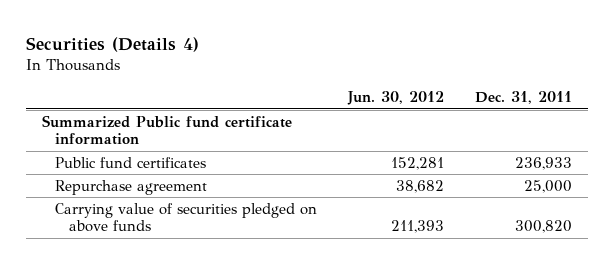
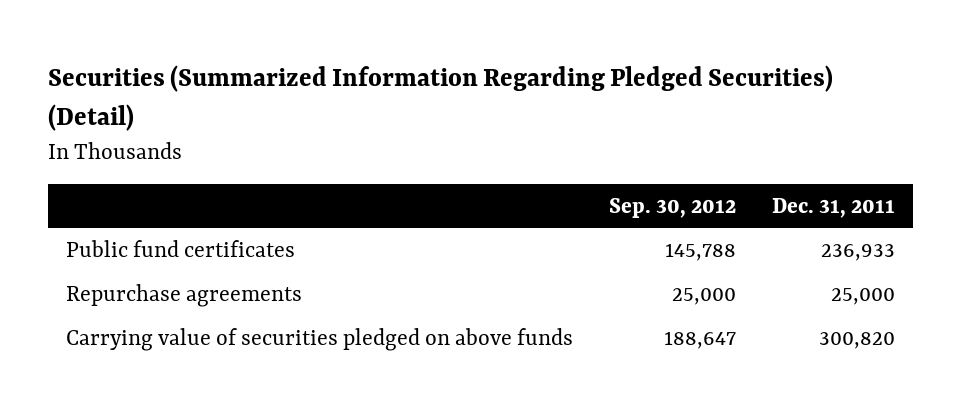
[26,36,200,52] Securities (Details 4) -> [47,65,833,132] Securities (Summarized Information Regarding Pledged Securities) (Detail)
[347,91,445,106] Jun. 30, 2012 -> none
none -> [608,197,736,218] Sep. 30, 2012
[41,114,292,146] Summarized Public fund certificate information -> none
[55,179,208,195] Repurchase agreement -> [65,283,302,307] Repurchase agreements

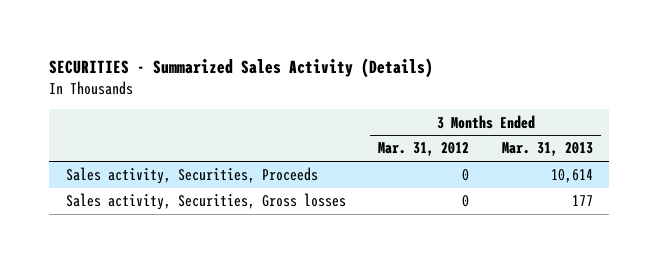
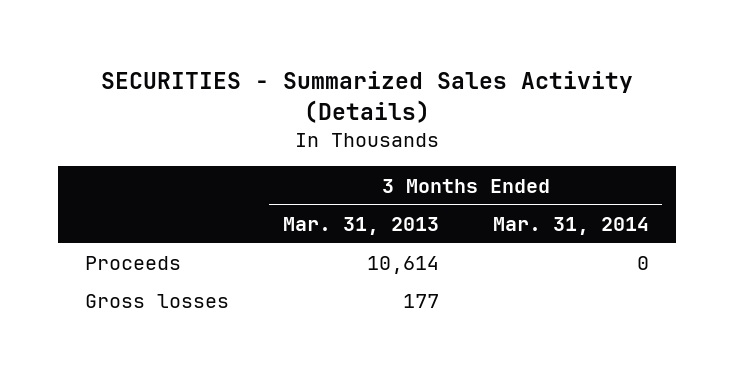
[378,142,470,157] Mar. 31, 2012 -> none
none -> [492,216,649,235] Mar. 31, 2014
[65,167,318,185] Sales activity, Securities, Proceeds -> [84,256,181,271] Proceeds
[65,193,346,211] Sales activity, Securities, Gross losses -> [84,294,229,309] Gross losses

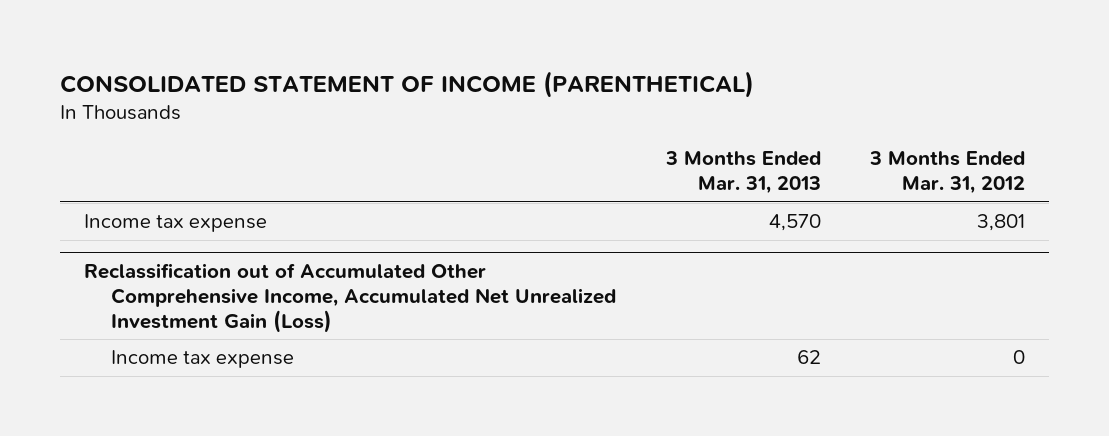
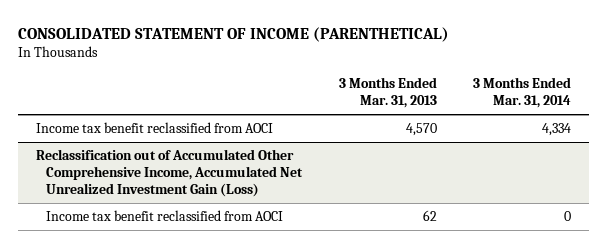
[868,151,1025,195] 3 Months Ended Mar. 31, 2012 -> none
none -> [472,76,571,109] 3 Months Ended Mar. 31, 2014
[84,214,268,233] Income tax expense -> [36,121,274,133] Income tax benefit reclassified from AOCI
[111,350,295,369] Income tax expense -> [46,209,284,221] Income tax benefit reclassified from AOCI

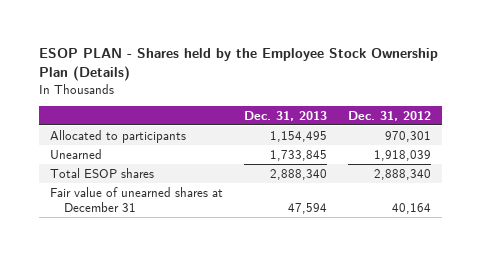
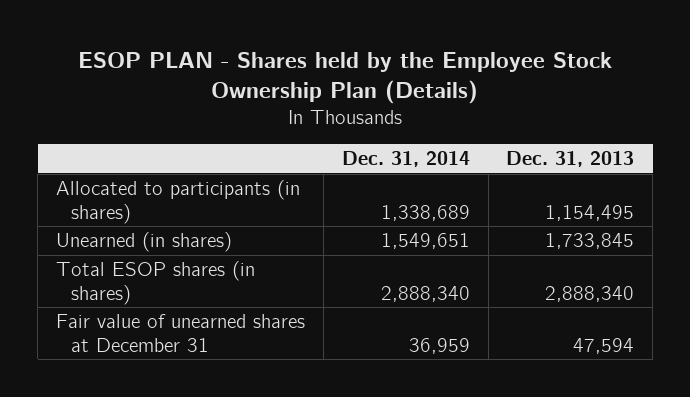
[348,110,432,121] Dec. 31, 2012 -> none
none -> [341,151,470,168] Dec. 31, 2014
[49,129,186,143] Allocated to participants -> [55,180,300,224] Allocated to participants (in shares)
[49,148,102,159] Unearned -> [55,232,232,253] Unearned (in shares)
[49,167,154,178] Total ESOP shares -> [55,261,255,305] Total ESOP shares (in shares)

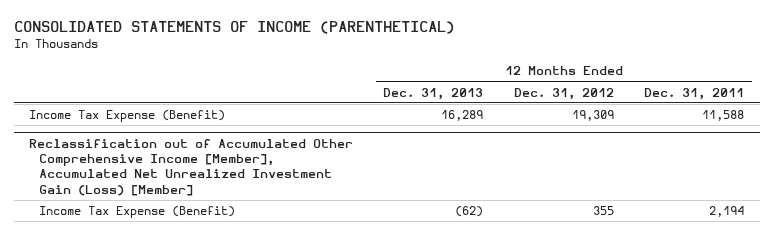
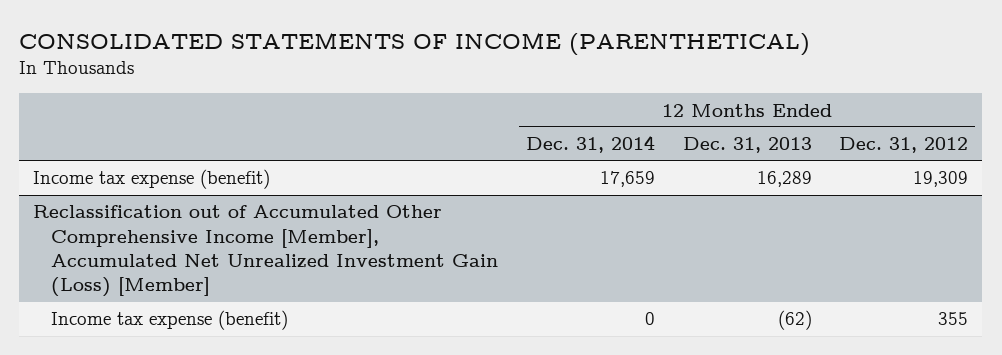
[644,87,745,100] Dec. 31, 2011 -> none
none -> [525,135,655,154] Dec. 31, 2014
[28,110,225,123] Income Tax Expense (Benefit) -> [33,169,271,190] Income tax expense (benefit)
[39,206,236,219] Income Tax Expense (Benefit) -> [50,310,288,331] Income tax expense (benefit)

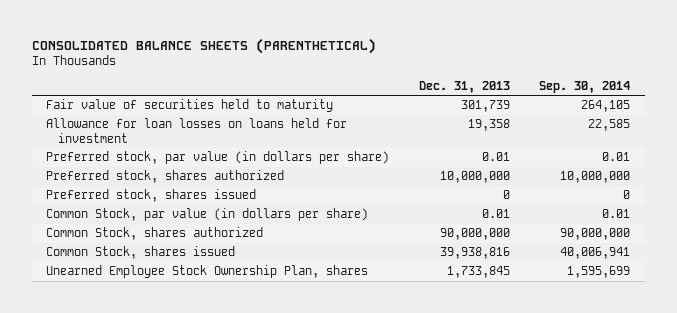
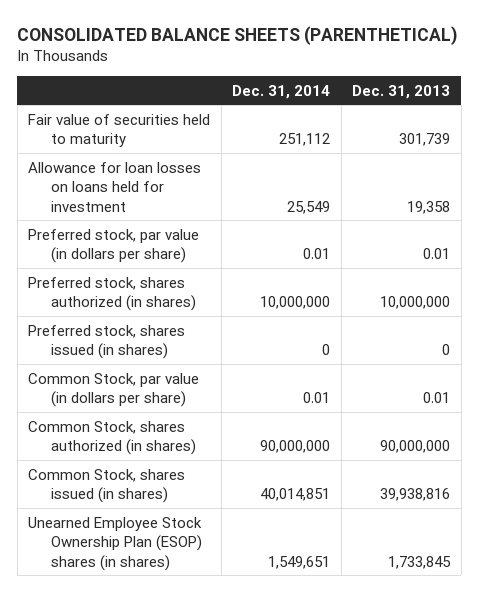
[539,81,631,94] Sep. 30, 2014 -> none
none -> [232,84,331,99] Dec. 31, 2014
[46,170,285,184] Preferred stock, shares authorized -> [28,276,196,312] Preferred stock, shares authorized (in shares)
[46,189,257,203] Preferred stock, shares issued -> [28,324,186,360] Preferred stock, shares issued (in shares)
[46,227,264,241] Common Stock, shares authorized -> [28,420,196,456] Common Stock, shares authorized (in shares)
[46,246,236,260] Common Stock, shares issued -> [28,468,186,504] Common Stock, shares issued (in shares)
[46,265,369,279] Unearned Employee Stock Ownership Plan, shares -> [28,516,203,571] Unearned Employee Stock Ownership Plan (ESOP) shares (in shares)

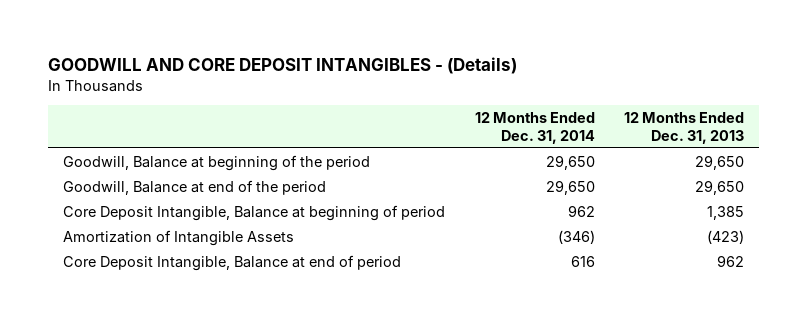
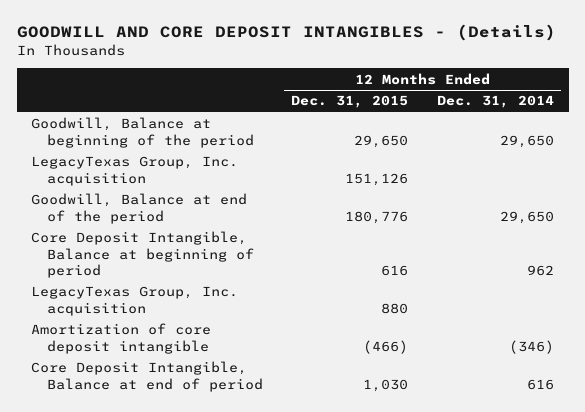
[624,112,745,144] 12 Months Ended Dec. 31, 2013 -> none
none -> [291,95,409,109] Dec. 31, 2015
none -> [31,156,239,186] LegacyTexas Group, Inc. acquisition
none -> [31,286,239,316] LegacyTexas Group, Inc. acquisition
[62,229,294,246] Amortization of Intangible Assets -> [31,323,212,354] Amortization of core deposit intangible

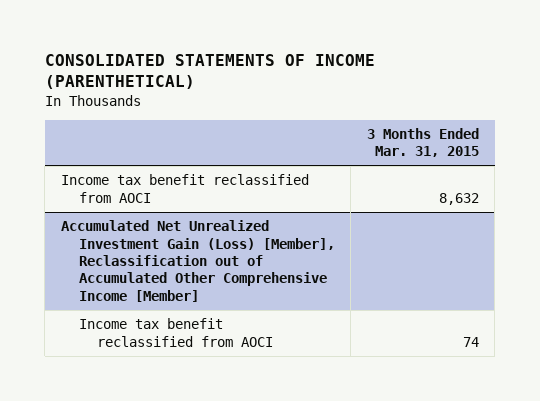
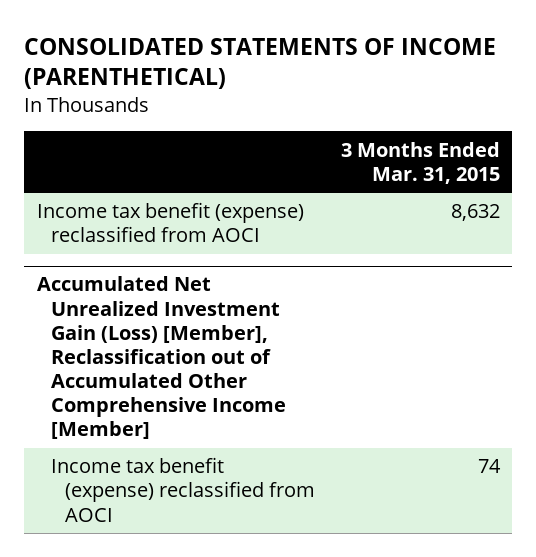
[60,174,309,203] Income tax benefit reclassified from AOCI -> [36,202,304,243] Income tax benefit (expense) reclassified from AOCI
[78,318,273,347] Income tax benefit reclassified from AOCI -> [50,457,316,522] Income tax benefit (expense) reclassified from AOCI

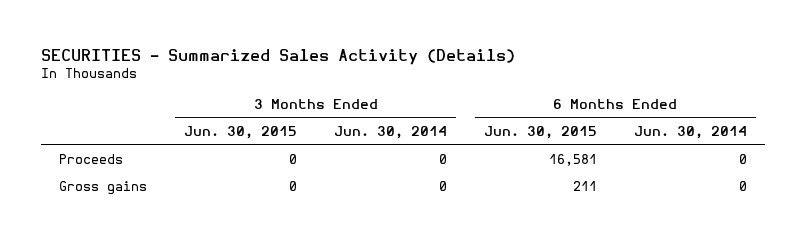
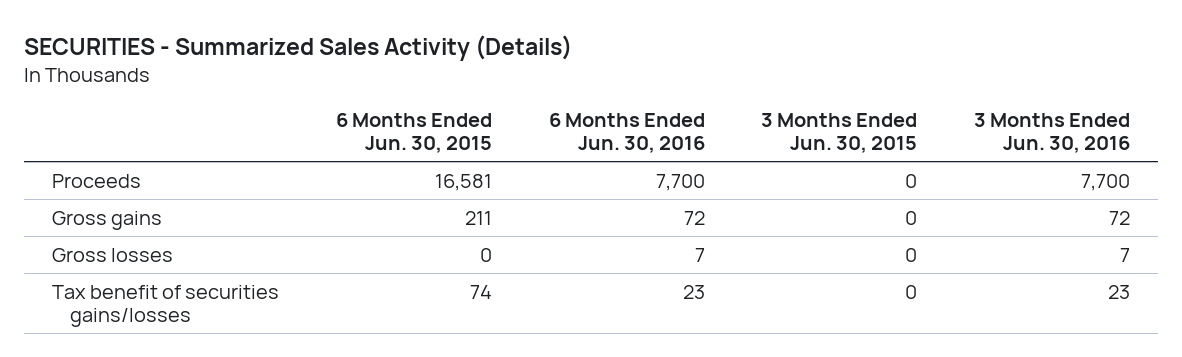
[334,126,448,140] Jun. 30, 2014 -> none
[633,126,747,140] Jun. 30, 2014 -> none
none -> [548,113,705,154] 6 Months Ended Jun. 30, 2016
none -> [974,113,1131,154] 3 Months Ended Jun. 30, 2016
none -> [52,247,174,262] Gross losses
none -> [52,284,280,327] Tax benefit of securities gains/losses

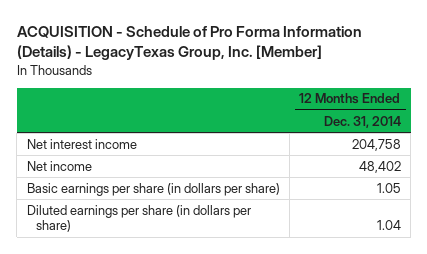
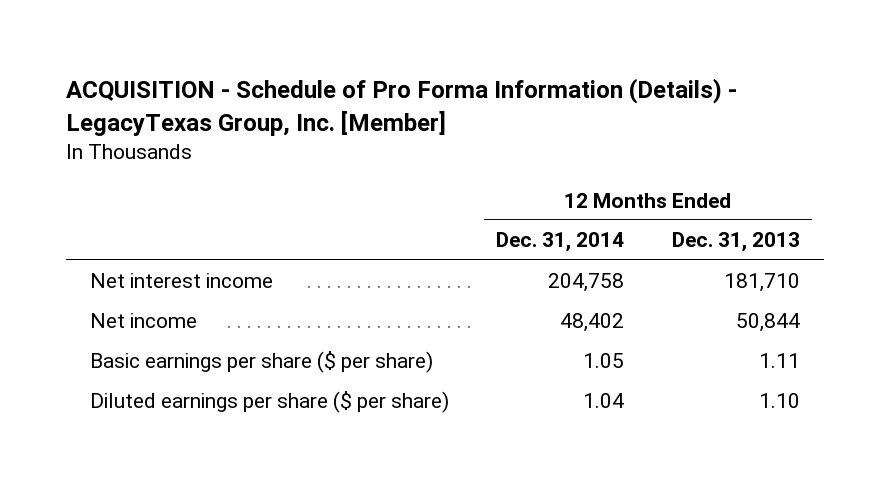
none -> [672,232,801,253] Dec. 31, 2013
[26,182,280,196] Basic earnings per share (in dollars per share) -> [89,351,433,374] Basic earnings per share ($ per share)
[26,204,251,233] Diluted earnings per share (in dollars per share) -> [89,391,449,414] Diluted earnings per share ($ per share)

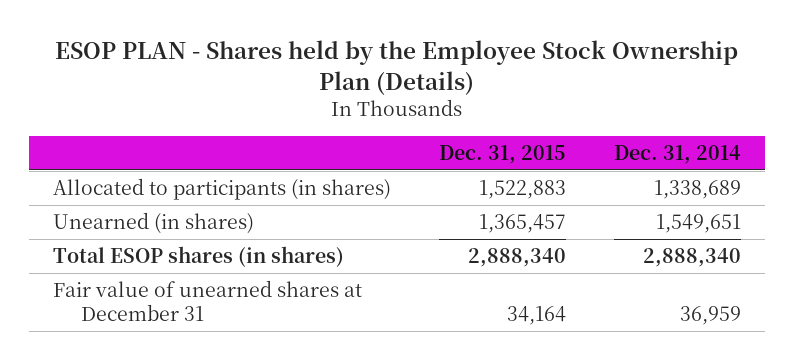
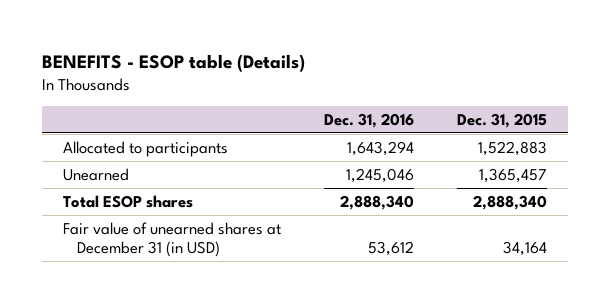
[55,40,739,95] ESOP PLAN - Shares held by the Employee Stock Ownership Plan (Details) -> [41,53,305,72] BENEFITS - ESOP table (Details)
[614,144,742,164] Dec. 31, 2014 -> none
none -> [324,112,415,128] Dec. 31, 2016
[53,178,392,201] Allocated to participants (in shares) -> [63,140,229,157] Allocated to participants
[53,212,255,235] Unearned (in shares) -> [63,167,130,181] Unearned
[53,246,345,268] Total ESOP shares (in shares) -> [63,194,194,208] Total ESOP shares
[53,280,363,321] Fair value of unearned shares at December 31 -> [63,221,282,257] Fair value of unearned shares at December 31 (in USD)

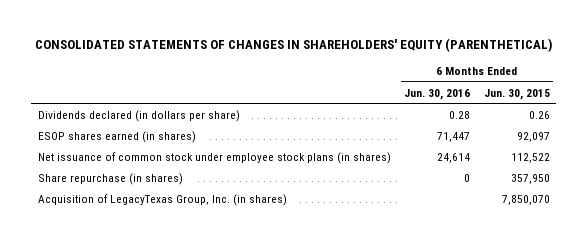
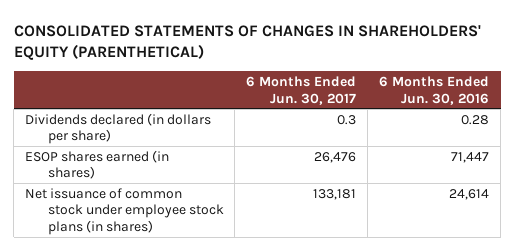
[483,88,550,100] Jun. 30, 2015 -> none
none -> [246,75,357,105] 6 Months Ended Jun. 30, 2017
[37,172,183,185] Share repurchase (in shares) -> none
[37,193,287,206] Acquisition of LegacyTexas Group, Inc. (in shares) -> none

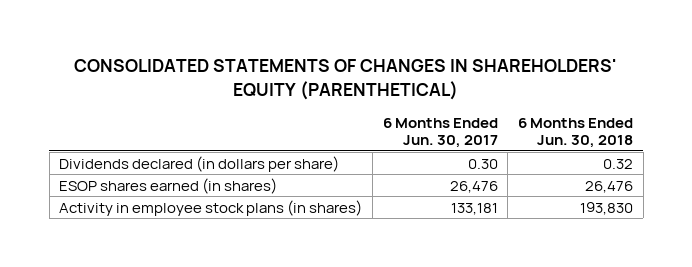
[379,75,490,105] 6 Months Ended Jun. 30, 2016 -> none
none -> [517,117,633,149] 6 Months Ended Jun. 30, 2018
[337,114,357,125] 0.3 -> [467,158,498,169] 0.30
[25,187,224,236] Net issuance of common stock under employee stock plans (in shares) -> [59,199,363,216] Activity in employee stock plans (in shares)

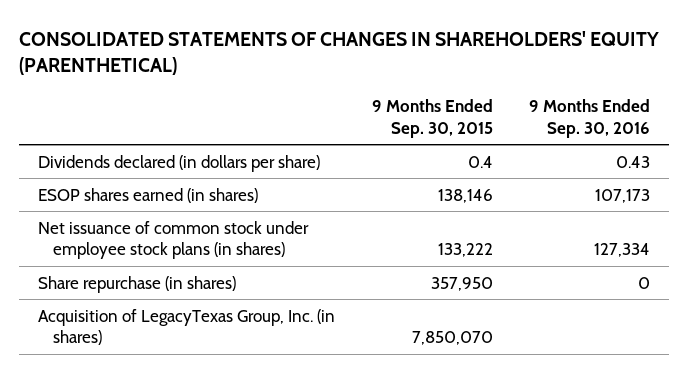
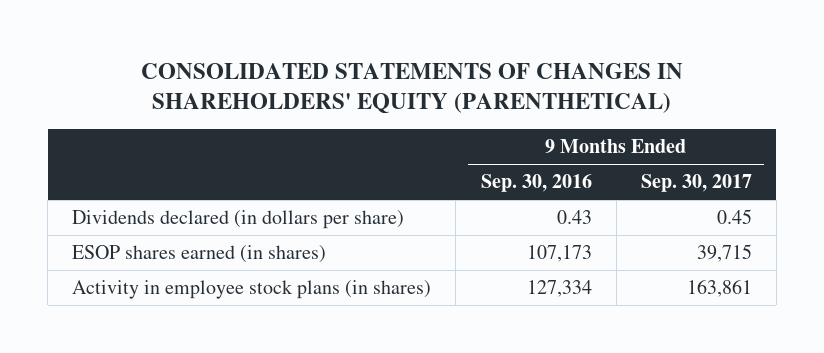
[371,98,493,138] 9 Months Ended Sep. 30, 2015 -> none
none -> [640,174,752,193] Sep. 30, 2017
[37,275,236,293] Share repurchase (in shares) -> none
[37,308,335,346] Acquisition of LegacyTexas Group, Inc. (in shares) -> none
[37,220,309,260] Net issuance of common stock under employee stock plans (in shares) -> [72,280,432,300] Activity in employee stock plans (in shares)

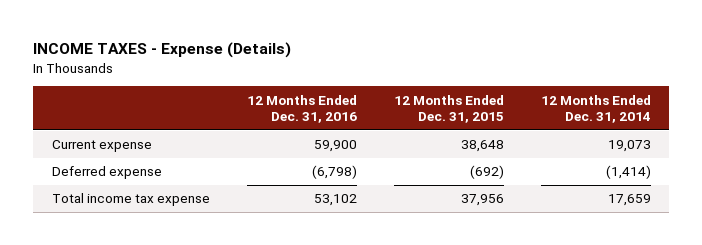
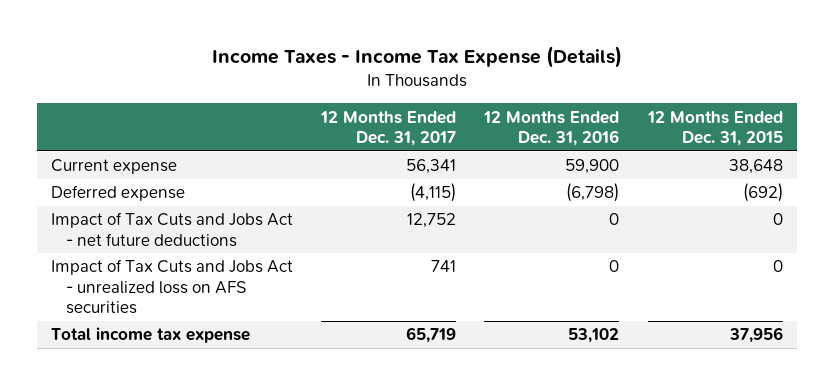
[33,42,292,59] INCOME TAXES - Expense (Details) -> [211,46,622,69] Income Taxes - Income Tax Expense (Details)
[540,94,651,124] 12 Months Ended Dec. 31, 2014 -> none
none -> [320,110,457,146] 12 Months Ended Dec. 31, 2017
none -> [50,212,293,247] Impact of Tax Cuts and Jobs Act - net future deductions
none -> [50,259,293,314] Impact of Tax Cuts and Jobs Act - unrealized loss on AFS securities

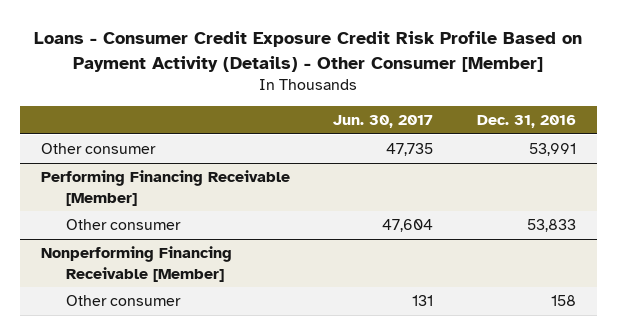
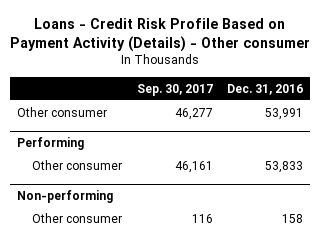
[34,31,583,72] Loans - Consumer Credit Exposure Credit Risk Profile Based on Payment Activity (Details) - Other Consumer [Member] -> [10,18,311,52] Loans - Credit Risk Profile Based on Payment Activity (Details) - Other consumer
[333,115,434,129] Jun. 30, 2017 -> none
none -> [136,83,213,96] Sep. 30, 2017
[41,170,291,206] Performing Financing Receivable [Member] -> [17,136,85,150] Performing
[41,246,233,282] Nonperforming Financing Receivable [Member] -> [17,189,114,203] Non-performing

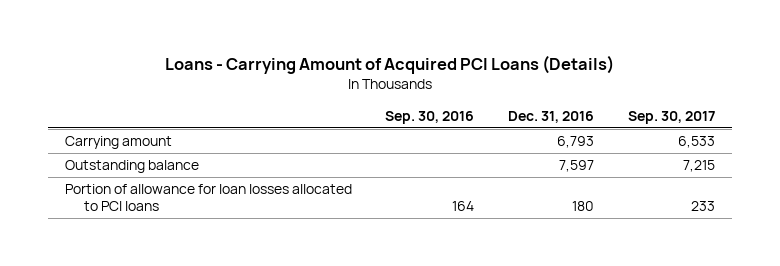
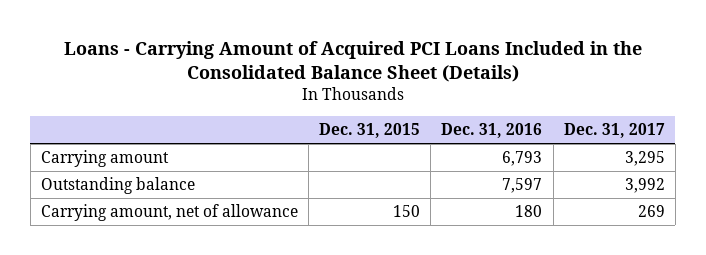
[164,54,614,74] Loans - Carrying Amount of Acquired PCI Loans (Details) -> [63,40,642,83] Loans - Carrying Amount of Acquired PCI Loans Included in the Consolidated Balance Sheet (Details)
[385,110,475,124] Sep. 30, 2016 -> none
[628,110,716,124] Sep. 30, 2017 -> none
none -> [319,123,421,139] Dec. 31, 2015
none -> [563,123,665,139] Dec. 31, 2017
[64,184,352,211] Portion of allowance for loan losses allocated to PCI loans -> [41,204,299,222] Carrying amount, net of allowance

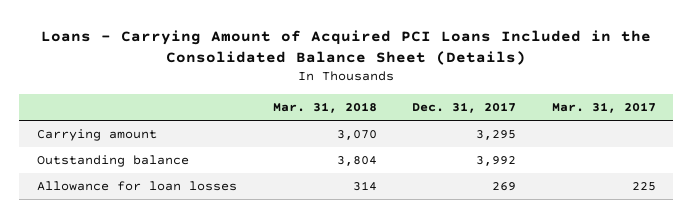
[319,123,421,139] Dec. 31, 2015 -> none
[441,123,543,139] Dec. 31, 2016 -> none
none -> [272,102,377,114] Mar. 31, 2018
none -> [551,102,656,114] Mar. 31, 2017
[41,204,299,222] Carrying amount, net of allowance -> [36,181,237,192] Allowance for loan losses

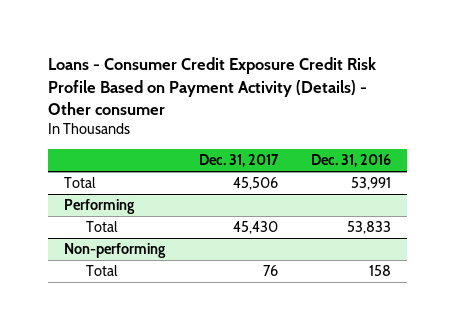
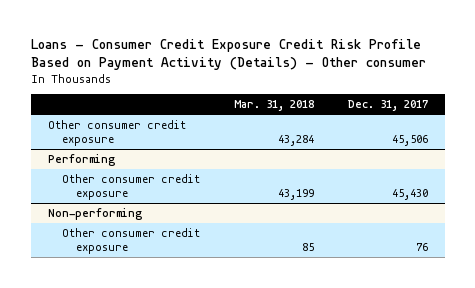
[310,154,391,168] Dec. 31, 2016 -> none
none -> [233,100,314,112] Mar. 31, 2018
[64,177,97,189] Total -> [47,120,186,147] Other consumer credit exposure
[85,221,118,233] Total -> [61,174,200,201] Other consumer credit exposure
[85,265,118,277] Total -> [61,228,200,255] Other consumer credit exposure

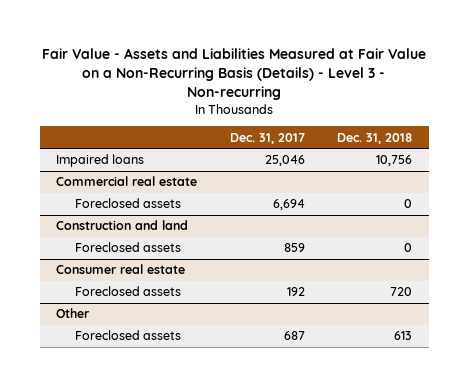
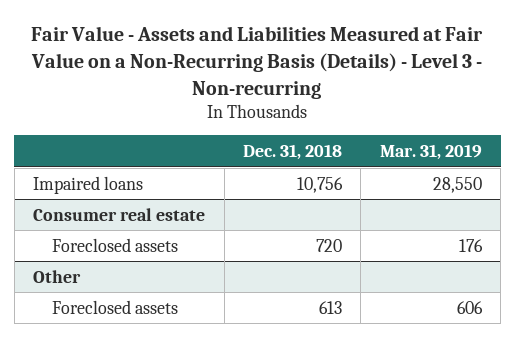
[229,132,305,144] Dec. 31, 2017 -> none
none -> [379,143,482,160] Mar. 31, 2019
[56,176,198,187] Commercial real estate -> none
[75,198,182,209] Foreclosed assets -> none
[56,220,189,231] Construction and land -> none
[75,242,182,253] Foreclosed assets -> none

